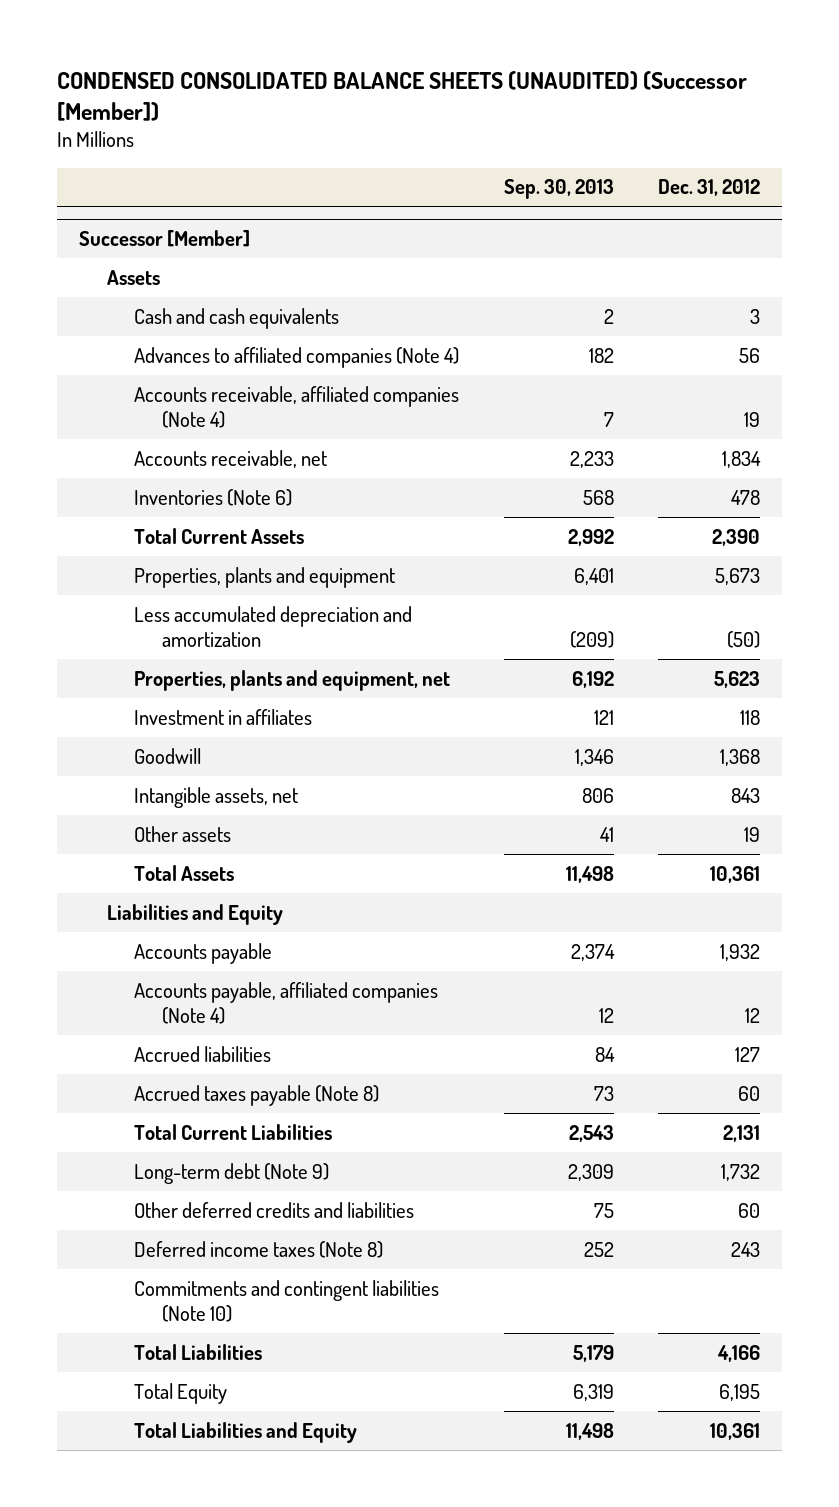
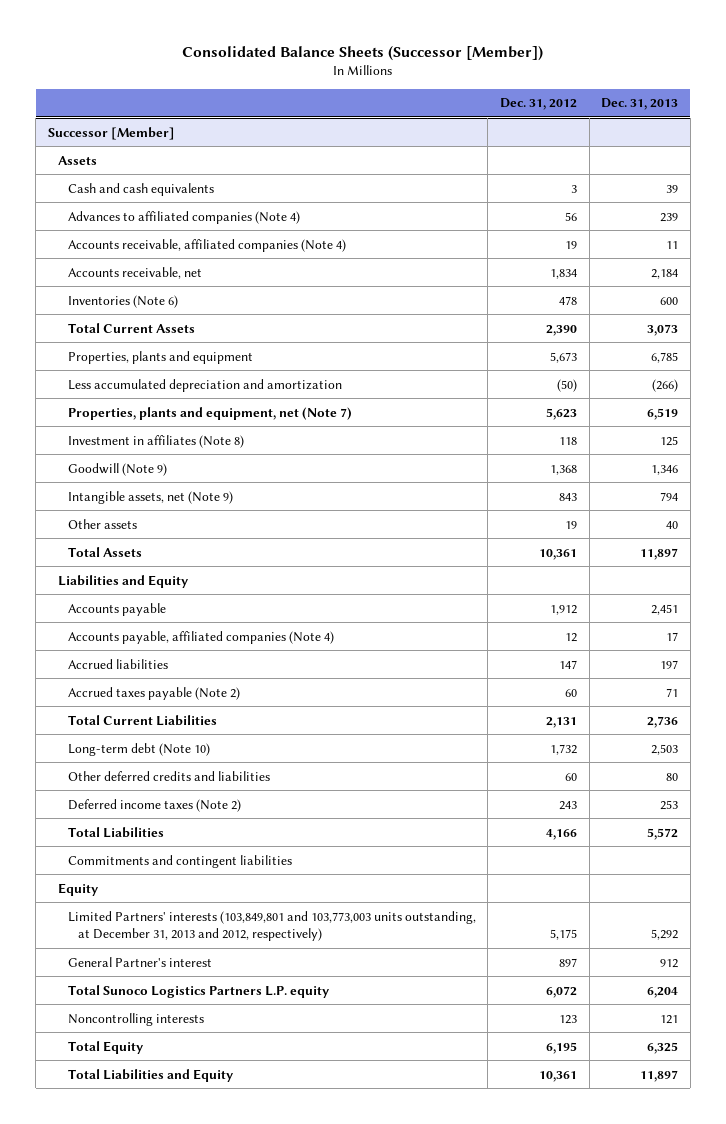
[57,70,748,122] CONDENSED CONSOLIDATED BALANCE SHEETS (UNAUDITED) (Successor [Member]) -> [182,45,544,61] Consolidated Balance Sheets (Successor [Member])
[503,179,614,200] Sep. 30, 2013 -> none
none -> [601,98,679,111] Dec. 31, 2013
[134,669,451,691] Properties, plants and equipment, net -> [67,406,352,420] Properties, plants and equipment, net (Note 7)
[134,708,313,725] Investment in affiliates -> [67,434,244,448] Investment in affiliates (Note 8)
[134,747,202,764] Goodwill -> [67,462,167,476] Goodwill (Note 9)
[134,786,299,808] Intangible assets, net -> [67,490,233,504] Intangible assets, net (Note 9)
[719,943,760,961] 1,932 -> [549,604,577,615] 1,912
[734,1046,760,1062] 127 -> [558,659,577,669] 147
[134,1084,380,1106] Accrued taxes payable (Note 8) -> [67,686,240,700] Accrued taxes payable (Note 2)
[134,1162,330,1184] Long-term debt (Note 9) -> [67,742,210,756] Long-term debt (Note 10)
[134,1279,440,1322] Commitments and contingent liabilities (Note 10) -> none
[134,1240,384,1258] Deferred income taxes (Note 8) -> [67,798,241,812] Deferred income taxes (Note 2)
none -> [67,854,292,868] Commitments and contingent liabilities
none -> [57,882,98,896] Equity
none -> [67,910,476,942] Limited Partners' interests (103,849,801 and 103,773,003 units outstanding, at December 31, 2013 and 2012, respectively)
none -> [67,956,212,967] General Partner's interest
none -> [67,984,329,998] Total Sunoco Logistics Partners L.P. equity
none -> [67,1012,204,1026] Noncontrolling interests

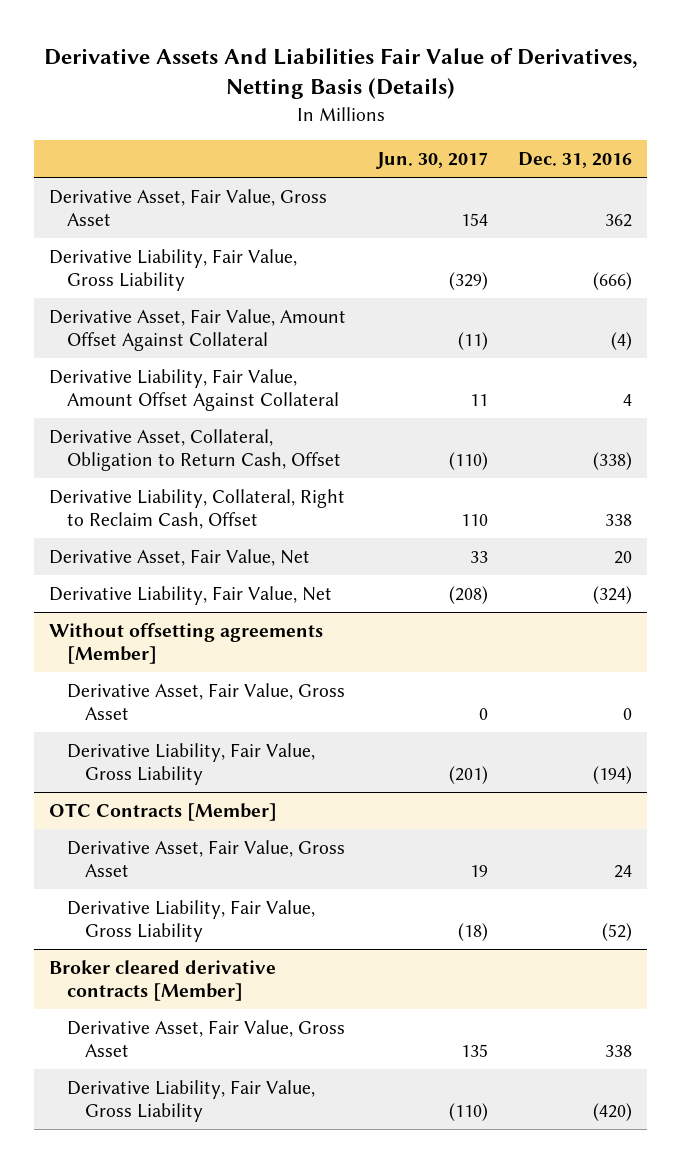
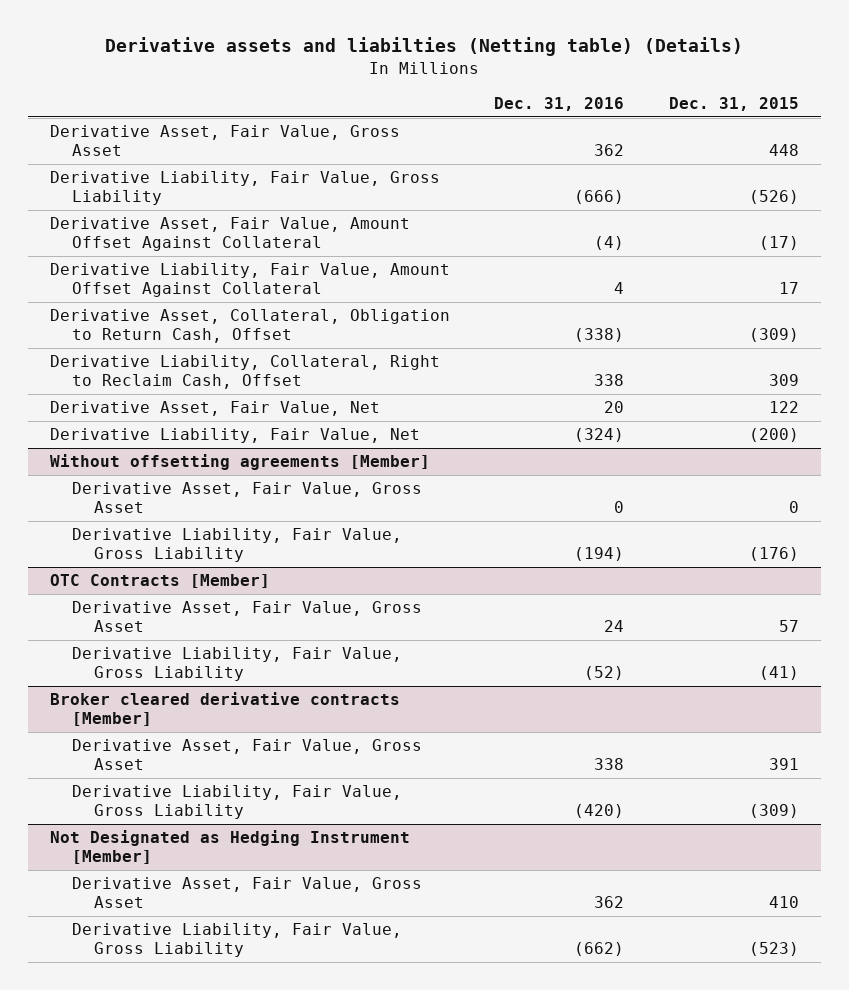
[43,48,638,100] Derivative Assets And Liabilities Fair Value of Derivatives, Netting Basis (Details) -> [105,37,744,57] Derivative assets and liabilties (Netting table) (Details)
[375,151,488,169] Jun. 30, 2017 -> none
none -> [668,97,799,112] Dec. 31, 2015
none -> [50,830,411,864] Not Designated as Hedging Instrument [Member]
none -> [72,877,423,908] Derivative Asset, Fair Value, Gross Asset
none -> [72,923,403,957] Derivative Liability, Fair Value, Gross Liability

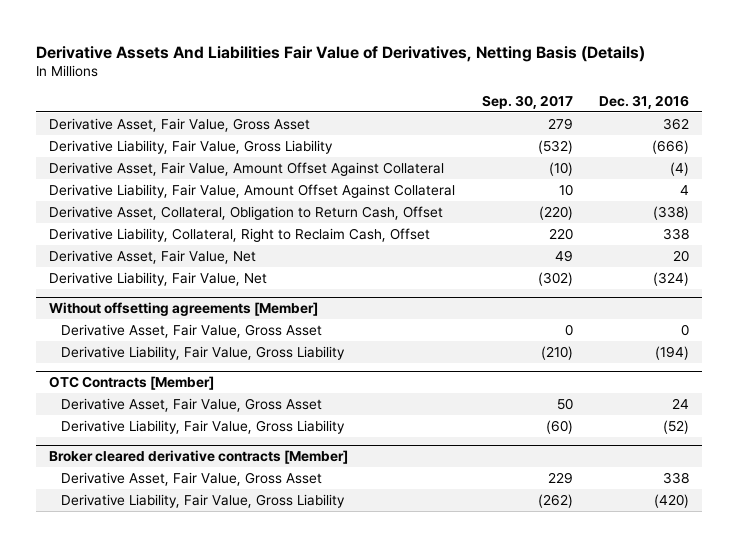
[105,37,744,57] Derivative assets and liabilties (Netting table) (Details) -> [36,45,646,62] Derivative Assets And Liabilities Fair Value of Derivatives, Netting Basis (Details)
[668,97,799,112] Dec. 31, 2015 -> none
none -> [481,94,573,109] Sep. 30, 2017
[50,830,411,864] Not Designated as Hedging Instrument [Member] -> none
[72,877,423,908] Derivative Asset, Fair Value, Gross Asset -> none
[72,923,403,957] Derivative Liability, Fair Value, Gross Liability -> none

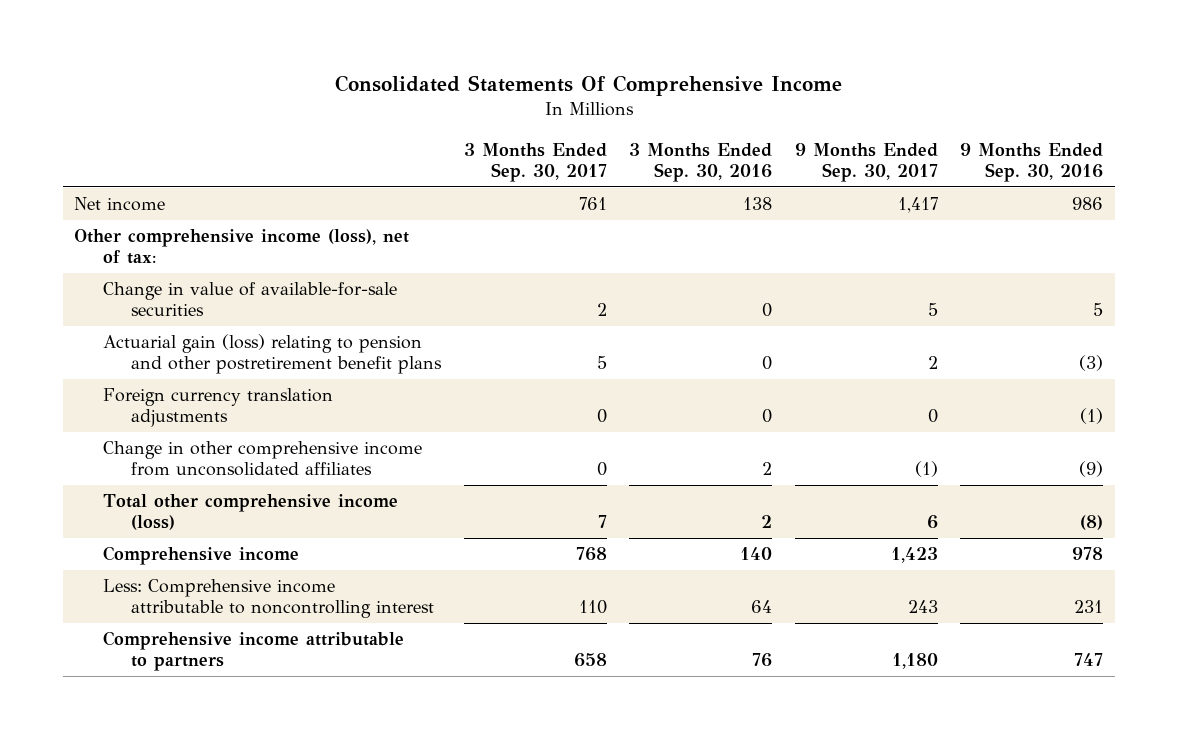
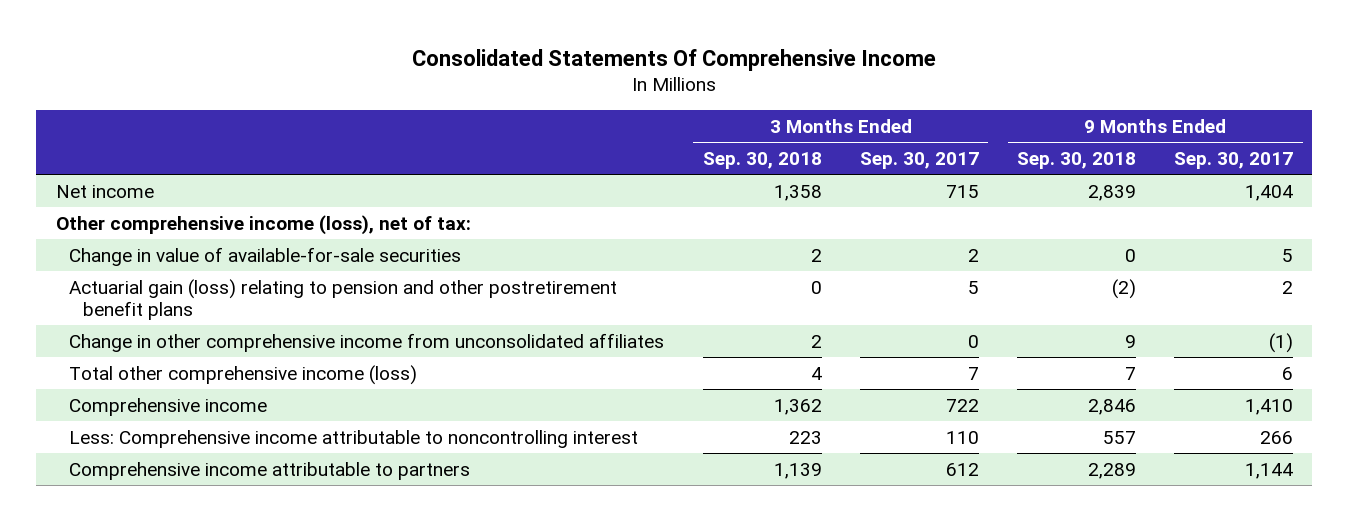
[629,143,773,182] 3 Months Ended Sep. 30, 2016 -> none
[960,143,1104,182] 9 Months Ended Sep. 30, 2016 -> none
none -> [702,151,822,169] Sep. 30, 2018
none -> [1017,151,1137,169] Sep. 30, 2018
[578,197,607,211] 761 -> [945,184,979,198] 715
[897,197,938,214] 1,417 -> [1245,184,1294,201] 1,404
[102,388,333,428] Foreign currency translation adjustments -> none
[575,547,607,562] 768 -> [945,398,979,412] 722
[890,547,938,564] 1,423 -> [1245,398,1294,415] 1,410
[907,600,938,614] 243 -> [1260,430,1294,444] 266
[573,653,607,668] 658 -> [945,462,979,476] 612
[891,653,938,670] 1,180 -> [1245,462,1294,479] 1,144

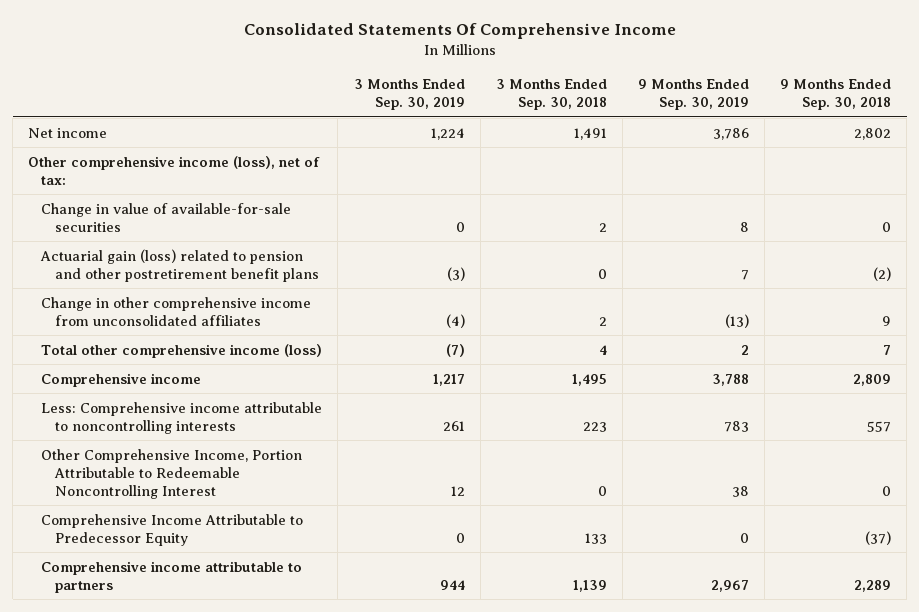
[859,151,979,169] Sep. 30, 2017 -> none
[1174,151,1294,169] Sep. 30, 2017 -> none
none -> [353,79,465,111] 3 Months Ended Sep. 30, 2019
none -> [637,79,749,111] 9 Months Ended Sep. 30, 2019
[773,184,822,201] 1,358 -> [573,127,607,140] 1,491
[1088,184,1137,201] 2,839 -> [854,127,892,140] 2,802
[69,278,618,320] Actuarial gain (loss) relating to pension and other postretirement benefit plans -> [40,248,319,282] Actuarial gain (loss) related to pension and other postretirement benefit plans
[773,398,822,415] 1,362 -> [571,373,607,386] 1,495
[1088,398,1137,415] 2,846 -> [853,373,892,386] 2,809
[69,429,639,448] Less: Comprehensive income attributable to noncontrolling interest -> [41,401,323,434] Less: Comprehensive income attributable to noncontrolling interests
none -> [41,448,303,499] Other Comprehensive Income, Portion Attributable to Redeemable Noncontrolling Interest
none -> [41,513,304,546] Comprehensive Income Attributable to Predecessor Equity

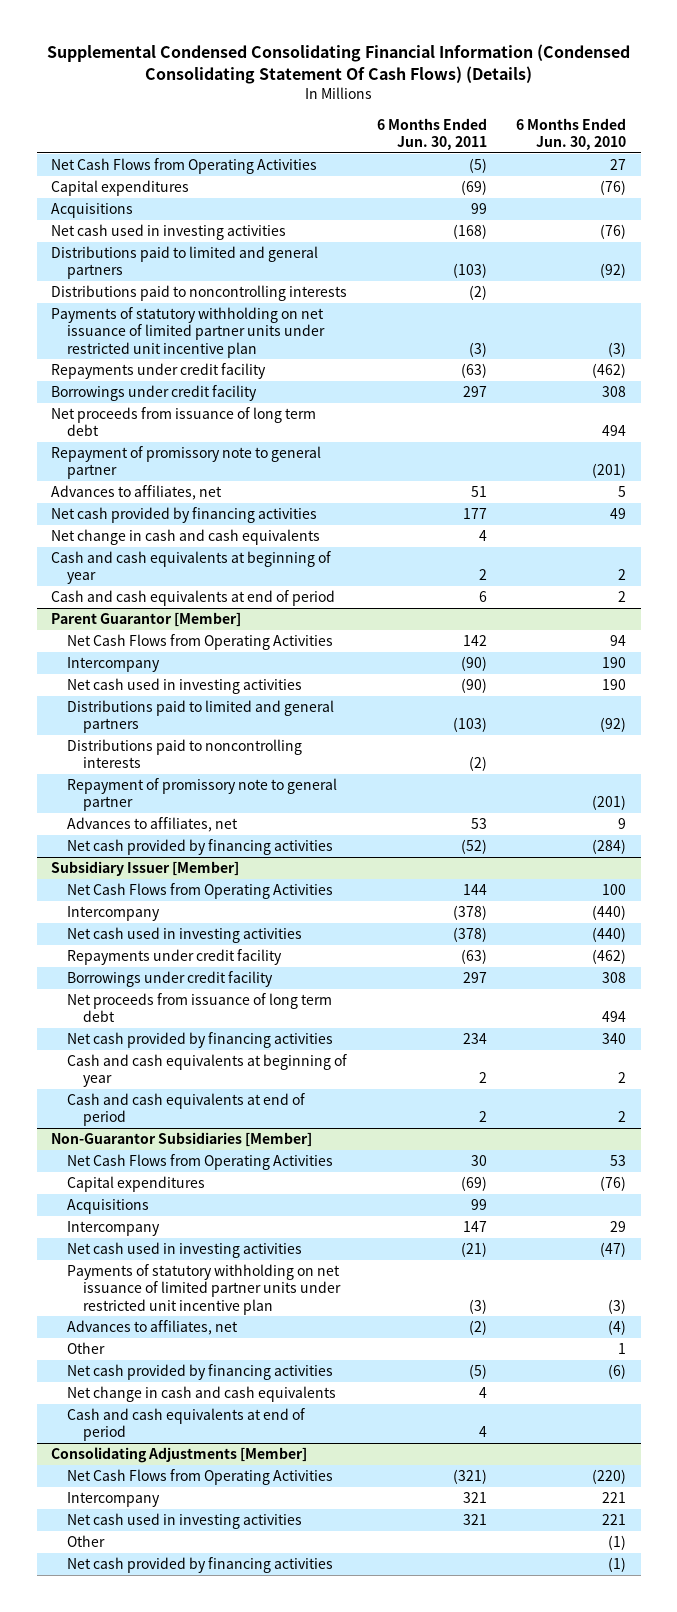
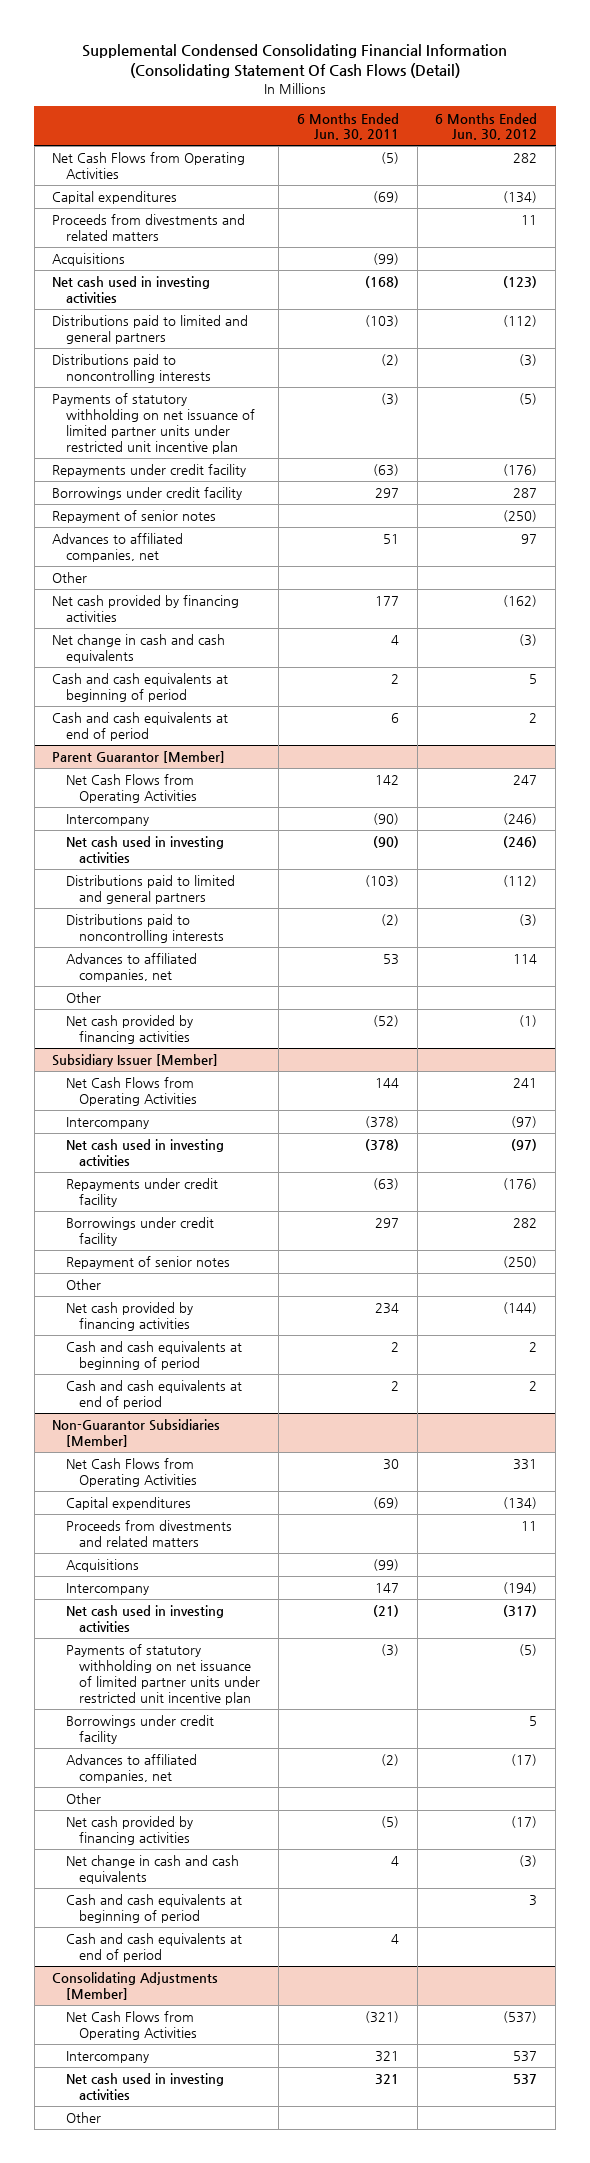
[46,44,630,85] Supplemental Condensed Consolidating Financial Information (Condensed Consolidating Statement Of Cash Flows) (Details) -> [81,43,507,79] Supplemental Condensed Consolidating Financial Information (Consolidating Statement Of Cash Flows (Detail)
[515,117,626,150] 6 Months Ended Jun. 30, 2010 -> none
none -> [435,112,538,141] 6 Months Ended Jun. 30, 2012
none -> [52,214,246,242] Proceeds from divestments and related matters
[470,203,487,215] 99 -> [372,253,399,266] (99)
[51,407,317,437] Net proceeds from issuance of long term debt -> none
[51,446,322,480] Repayment of promissory note to general partner -> none
none -> [52,510,217,524] Repayment of senior notes
[51,485,223,501] Advances to affiliates, net -> [52,533,184,563] Advances to affiliated companies, net
none -> [52,572,88,584] Other
[51,551,332,585] Cash and cash equivalents at beginning of year -> [52,673,229,703] Cash and cash equivalents at beginning of period
[67,778,338,812] Repayment of promissory note to general partner -> none
[67,817,239,833] Advances to affiliates, net -> [65,953,197,983] Advances to affiliated companies, net
none -> [65,992,101,1004] Other
[67,993,333,1023] Net proceeds from issuance of long term debt -> none
none -> [65,1256,230,1270] Repayment of senior notes
none -> [65,1279,101,1291] Other
[67,1054,348,1088] Cash and cash equivalents at beginning of year -> [65,1341,242,1371] Cash and cash equivalents at beginning of period
none -> [65,1520,232,1548] Proceeds from divestments and related matters
[470,1199,487,1211] 99 -> [372,1559,399,1572] (99)
none -> [65,1715,214,1745] Borrowings under credit facility
[67,1320,239,1336] Advances to affiliates, net -> [65,1754,197,1784] Advances to affiliated companies, net
none -> [65,1894,242,1924] Cash and cash equivalents at beginning of period
[67,1557,334,1574] Net cash provided by financing activities -> none

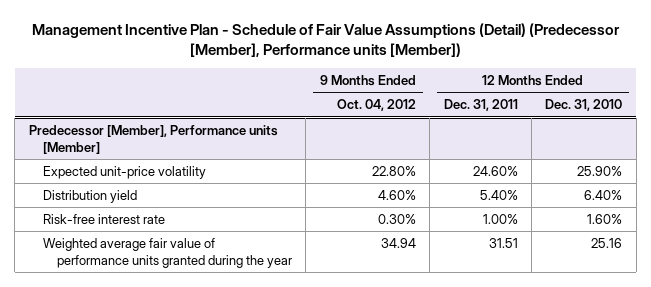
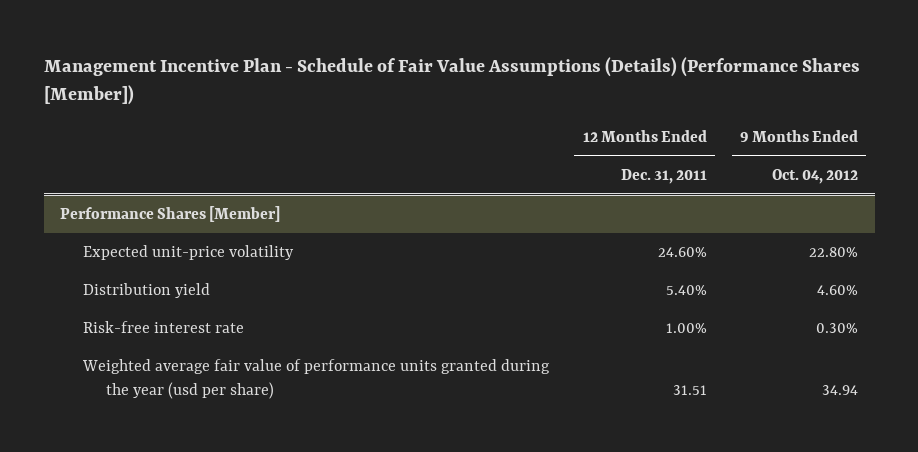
[31,23,620,58] Management Incentive Plan - Schedule of Fair Value Assumptions (Detail) (Predecessor [Member], Performance units [Member]) -> [43,56,860,106] Management Incentive Plan - Schedule of Fair Value Assumptions (Details) (Performance Shares [Member])
[545,99,623,112] Dec. 31, 2010 -> none
[28,124,278,154] Predecessor [Member], Performance units [Member] -> none
none -> [60,206,281,223] Performance Shares [Member]
[42,237,292,268] Weighted average fair value of performance units granted during the year -> [82,359,551,399] Weighted average fair value of performance units granted during the year (usd per share)

